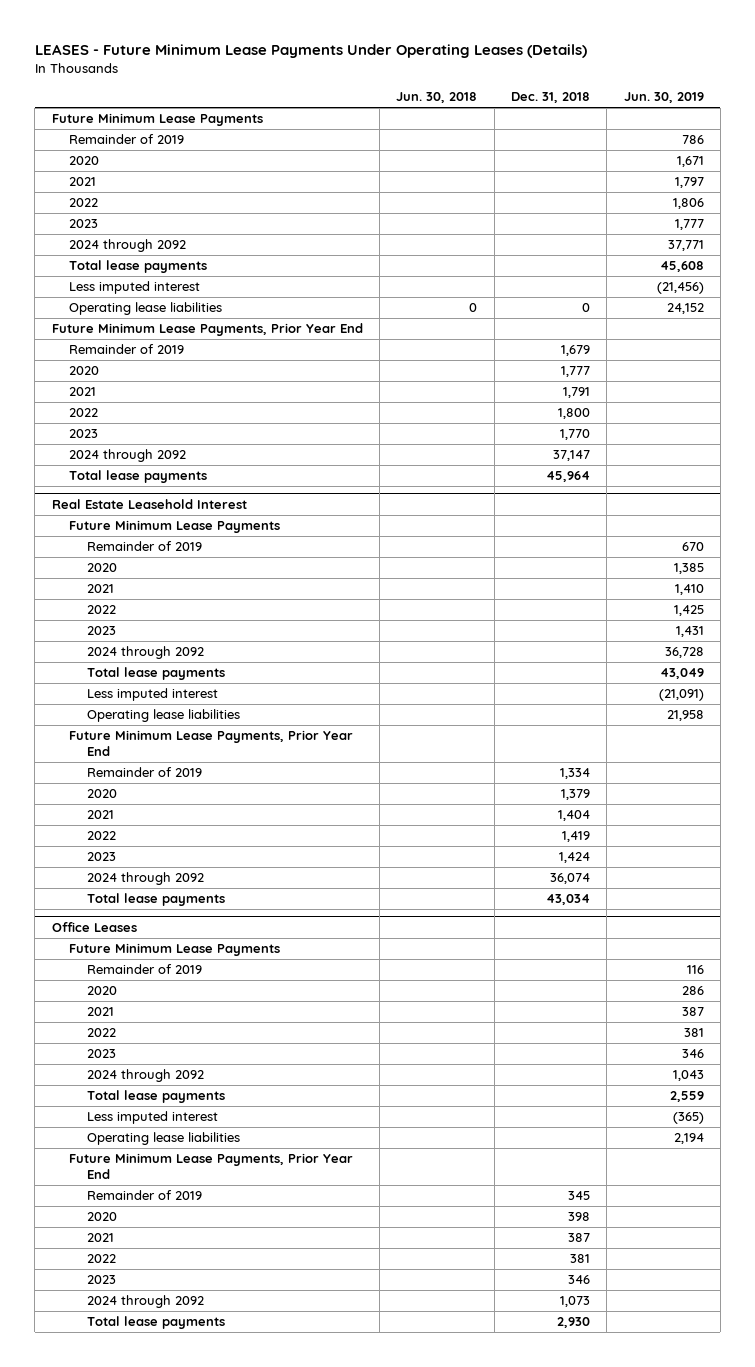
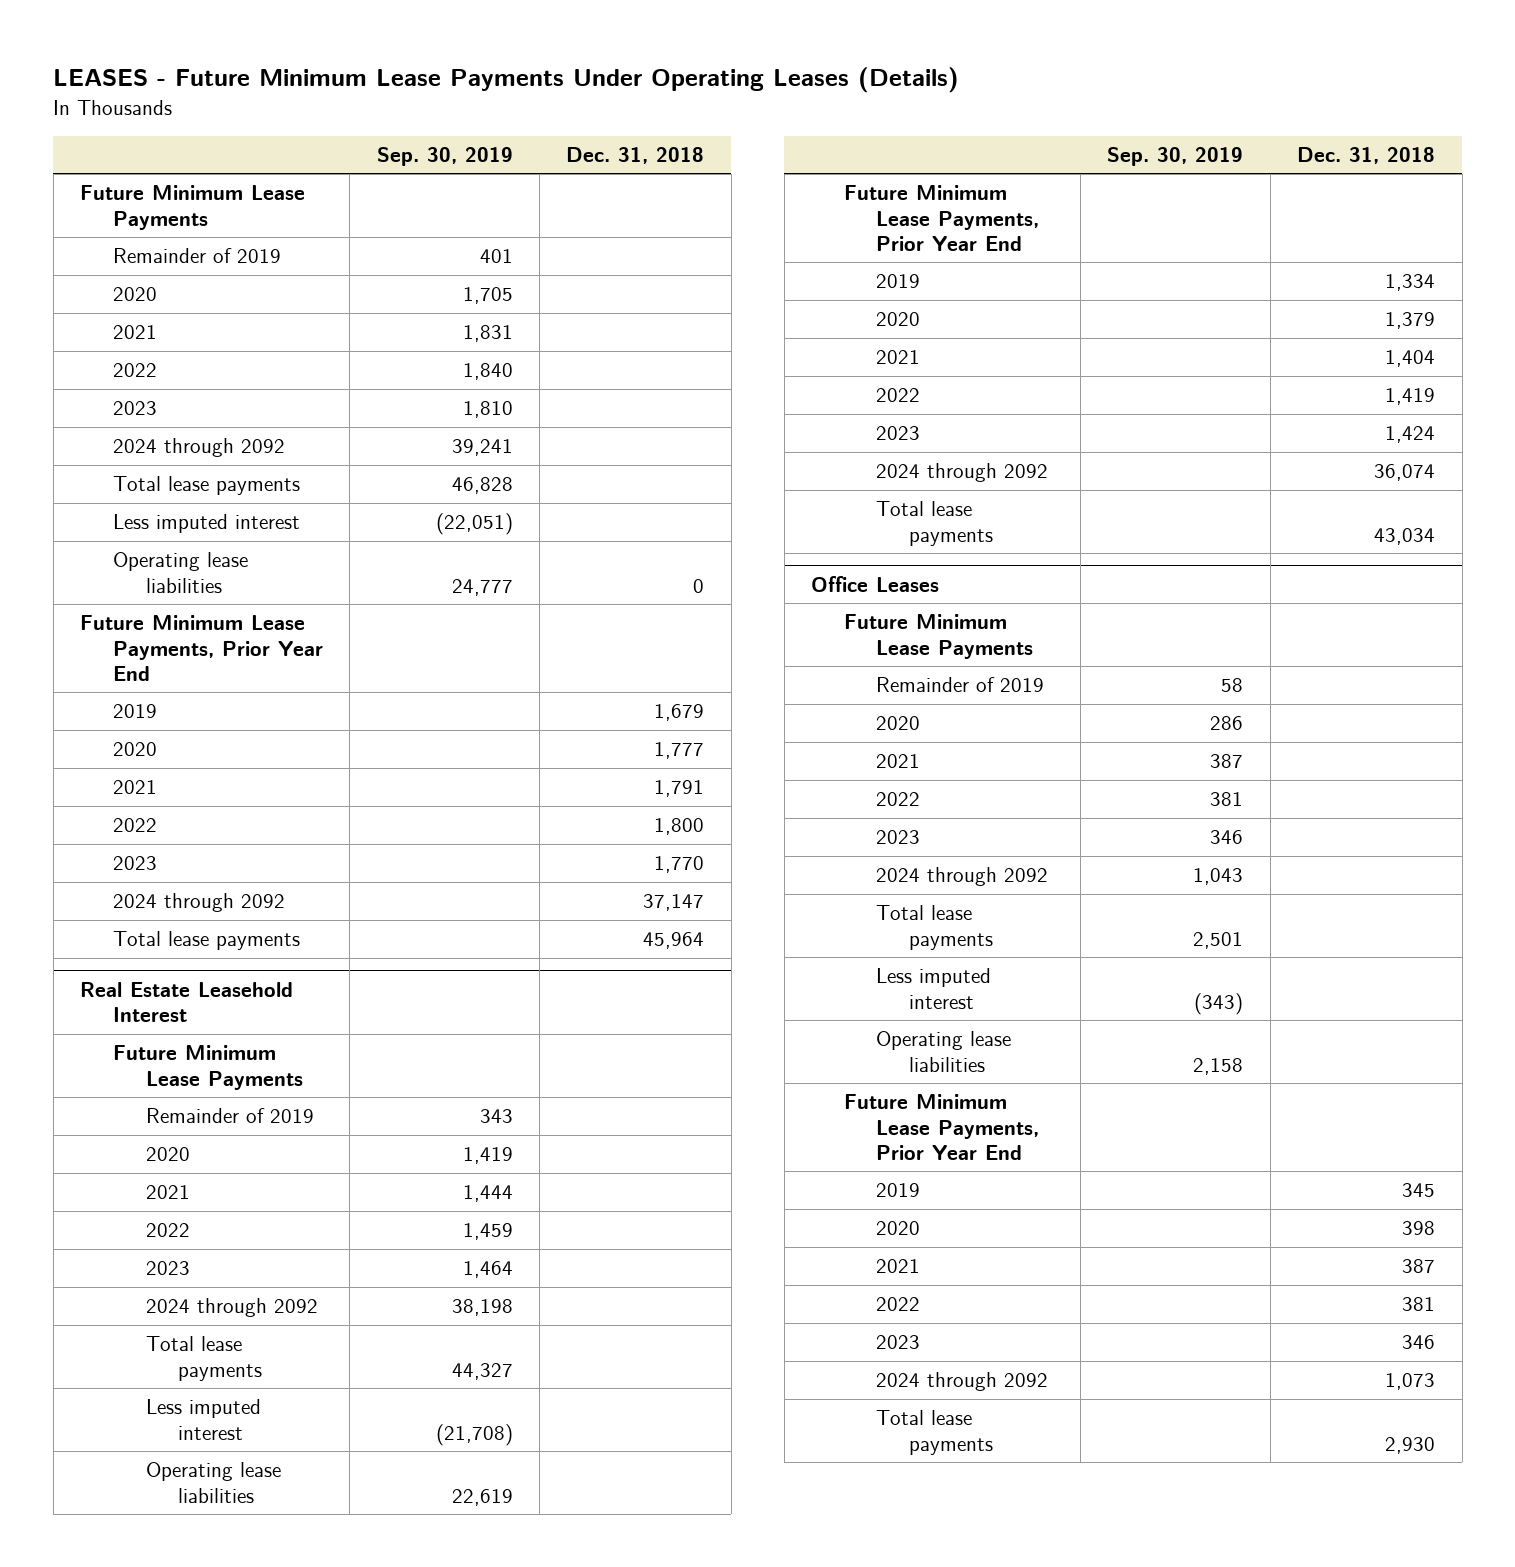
[396,92,478,104] Jun. 30, 2018 -> none
[623,92,704,104] Jun. 30, 2019 -> none
none -> [376,146,513,166] Sep. 30, 2019
[69,344,185,355] Remainder of 2019 -> [112,704,157,719] 2019
[87,767,203,778] Remainder of 2019 -> [876,274,921,289] 2019
[87,1190,203,1201] Remainder of 2019 -> [876,1183,921,1198] 2019

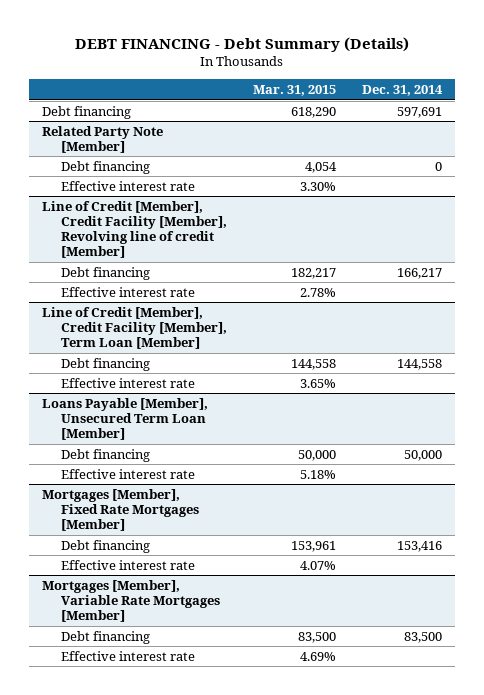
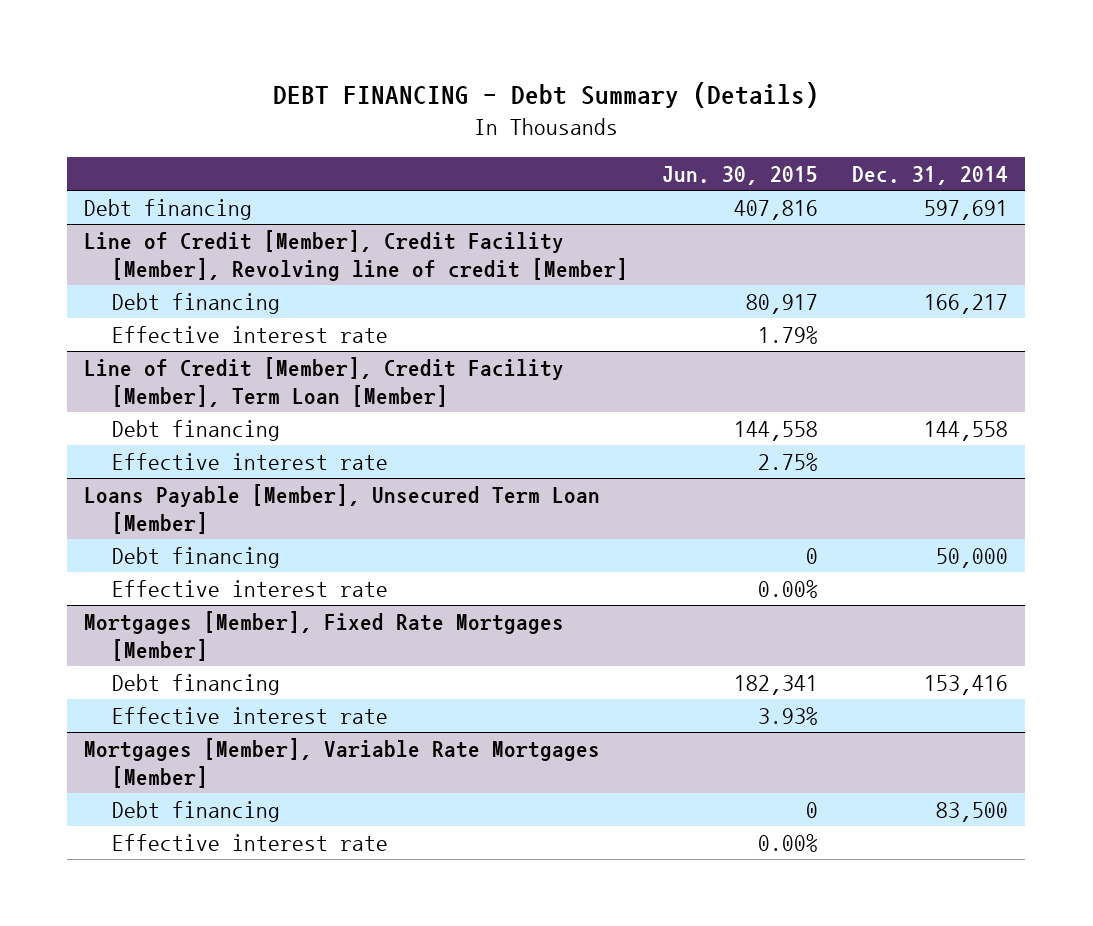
[252,85,336,97] Mar. 31, 2015 -> none
none -> [662,165,819,185] Jun. 30, 2015
[42,125,164,153] Related Party Note [Member] -> none
[60,160,150,174] Debt financing -> none
[60,180,195,191] Effective interest rate -> none

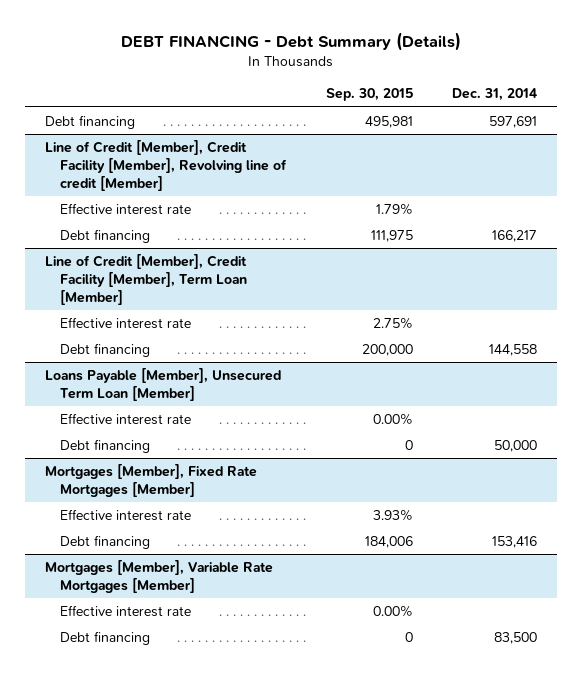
[662,165,819,185] Jun. 30, 2015 -> none
none -> [325,88,413,102] Sep. 30, 2015
[112,293,281,315] Debt financing -> [60,229,151,244] Debt financing
[112,420,281,442] Debt financing -> [60,343,151,358] Debt financing
[112,547,281,569] Debt financing -> [60,439,151,454] Debt financing
[112,674,281,696] Debt financing -> [60,535,151,550] Debt financing
[112,801,281,823] Debt financing -> [60,631,151,646] Debt financing

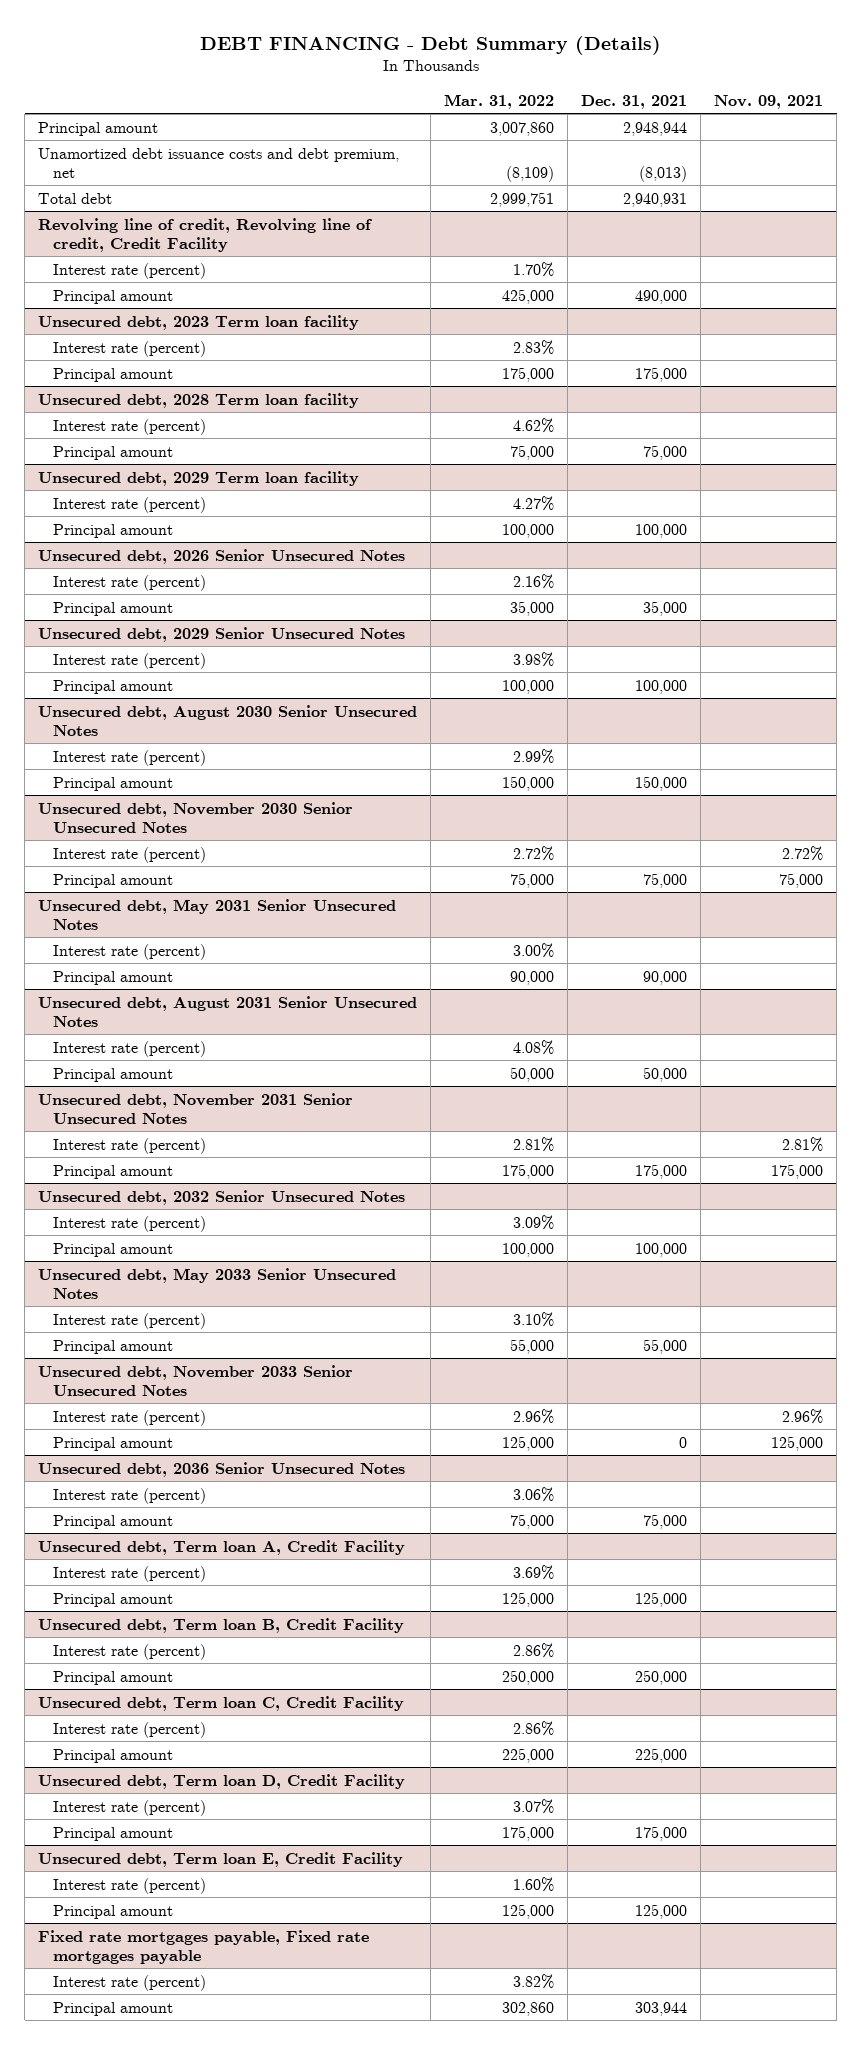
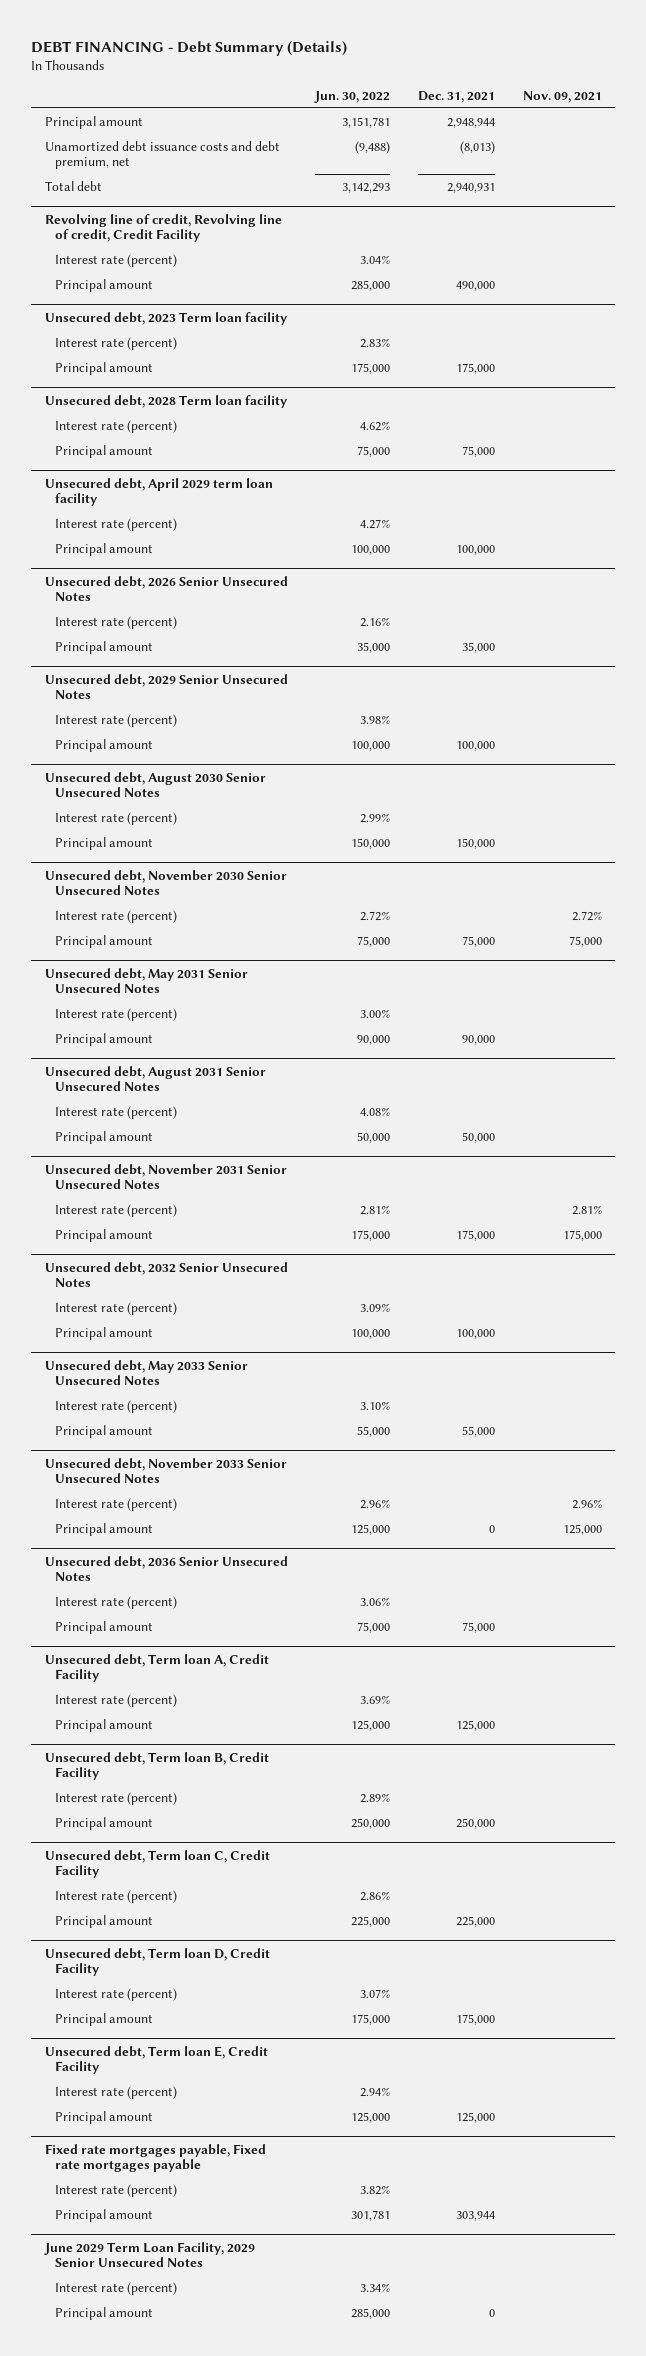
[444,93,555,109] Mar. 31, 2022 -> none
none -> [314,90,391,103] Jun. 30, 2022
[38,470,360,486] Unsecured debt, 2029 Term loan facility -> [44,477,273,507] Unsecured debt, April 2029 term loan facility
none -> [43,2241,255,2268] June 2029 Term Loan Facility, 2029 Senior Unsecured Notes
none -> [55,2281,178,2295] Interest rate (percent)
none -> [55,2306,154,2320] Principal amount

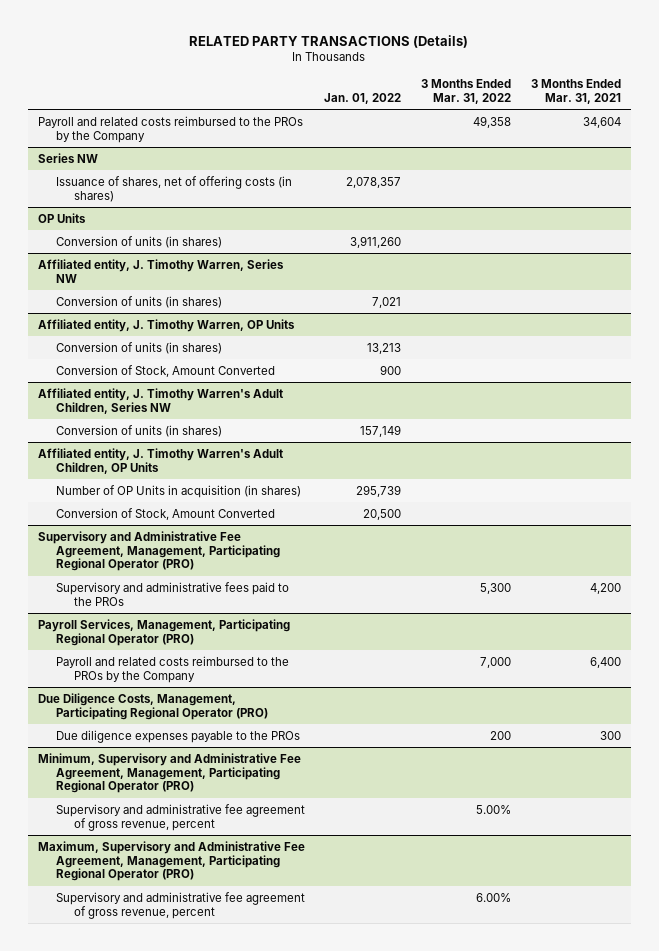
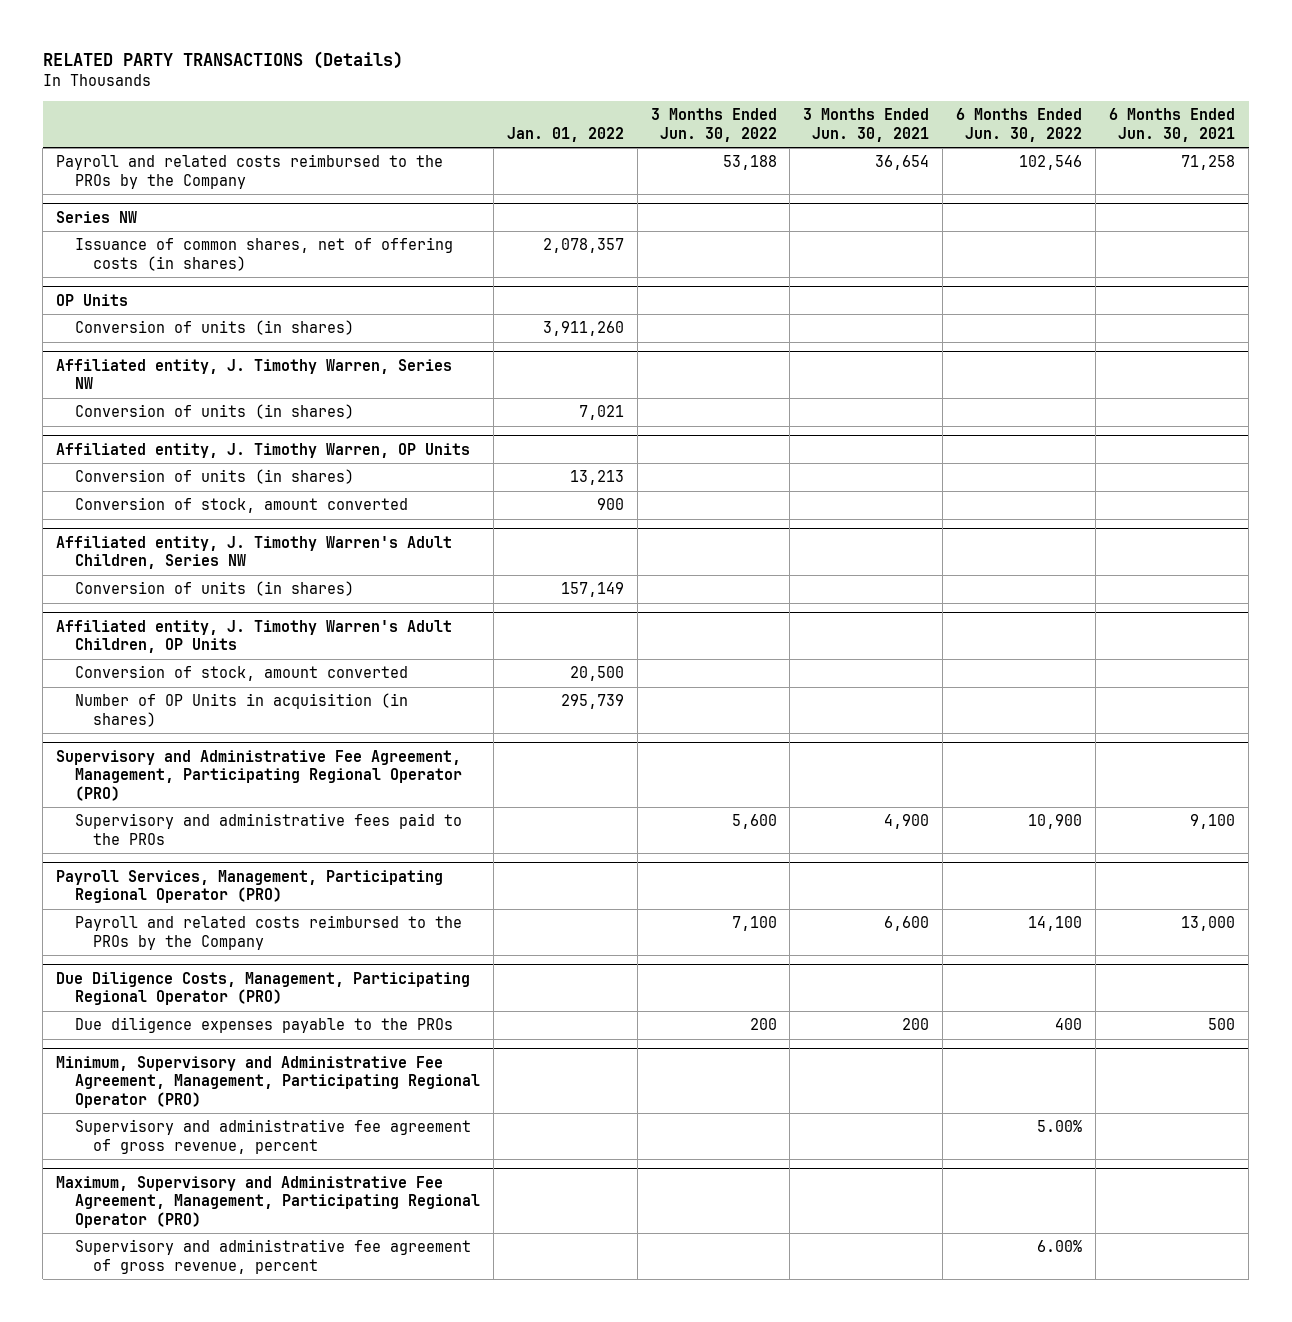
[421,79,512,105] 3 Months Ended Mar. 31, 2022 -> none
[530,79,621,105] 3 Months Ended Mar. 31, 2021 -> none
none -> [650,108,777,142] 3 Months Ended Jun. 30, 2022
none -> [803,108,930,142] 3 Months Ended Jun. 30, 2021
none -> [956,108,1083,142] 6 Months Ended Jun. 30, 2022
none -> [1109,108,1236,142] 6 Months Ended Jun. 30, 2021
[55,175,292,202] Issuance of shares, net of offering costs (in shares) -> [74,237,453,271] Issuance of common shares, net of offering costs (in shares)
[55,364,275,377] Conversion of Stock, Amount Converted -> [74,497,408,514] Conversion of stock, amount converted
none -> [74,665,408,682] Conversion of stock, amount converted
[55,507,275,520] Conversion of Stock, Amount Converted -> none

